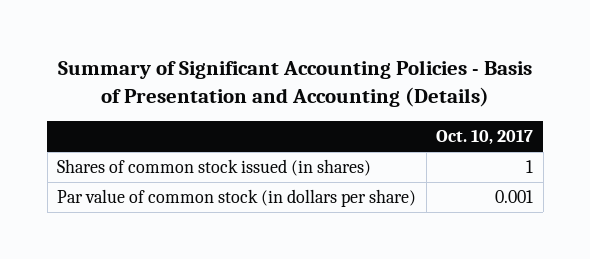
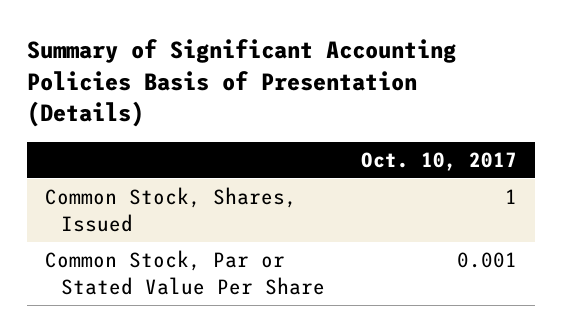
[58,59,533,107] Summary of Significant Accounting Policies - Basis of Presentation and Accounting (Details) -> [26,39,456,128] Summary of Significant Accounting Policies Basis of Presentation (Details)
[57,159,372,177] Shares of common stock issued (in shares) -> [44,187,297,232] Common Stock, Shares, Issued
[57,189,417,208] Par value of common stock (in dollars per share) -> [44,250,326,295] Common Stock, Par or Stated Value Per Share

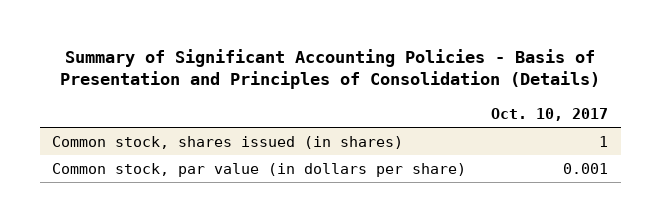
[26,39,456,128] Summary of Significant Accounting Policies Basis of Presentation (Details) -> [60,48,601,90] Summary of Significant Accounting Policies - Basis of Presentation and Principles of Consolidation (Details)
[44,187,297,232] Common Stock, Shares, Issued -> [52,136,404,150] Common stock, shares issued (in shares)
[44,250,326,295] Common Stock, Par or Stated Value Per Share -> [52,163,467,178] Common stock, par value (in dollars per share)

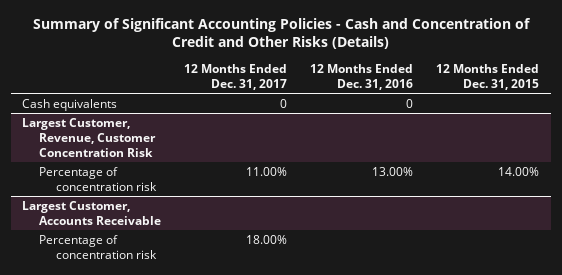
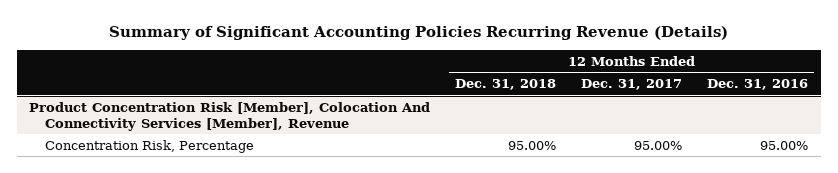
[32,17,531,50] Summary of Significant Accounting Policies - Cash and Concentration of Credit and Other Risks (Details) -> [108,26,728,41] Summary of Significant Accounting Policies Recurring Revenue (Details)
[436,63,540,90] 12 Months Ended Dec. 31, 2015 -> none
none -> [455,79,557,91] Dec. 31, 2018
[22,98,118,111] Cash equivalents -> none
[22,117,157,157] Largest Customer, Revenue, Customer Concentration Risk -> none
[22,200,162,225] Largest Customer, Accounts Receivable -> none
[39,234,158,259] Percentage of concentration risk -> none
none -> [29,101,431,131] Product Concentration Risk [Member], Colocation And Connectivity Services [Member], Revenue
[39,166,158,191] Percentage of concentration risk -> [45,139,255,153] Concentration Risk, Percentage
[246,166,288,176] 11.00% -> [634,140,683,150] 95.00%
[372,166,414,176] 13.00% -> [760,140,809,150] 95.00%

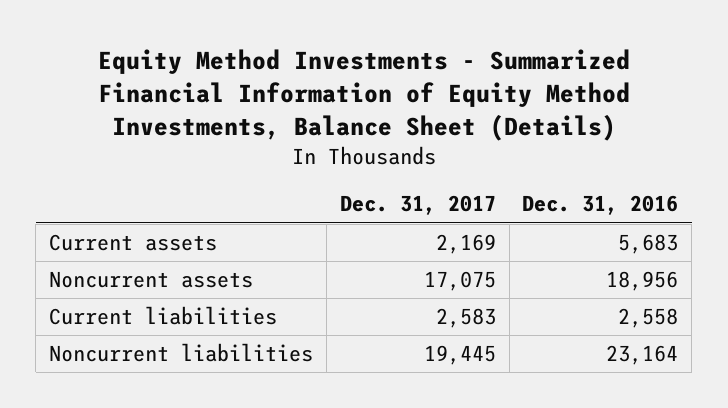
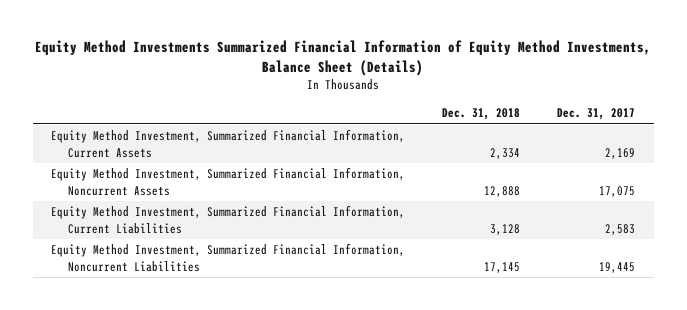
[97,48,630,142] Equity Method Investments - Summarized Financial Information of Equity Method Investments, Balance Sheet (Details) -> [35,40,652,77] Equity Method Investments Summarized Financial Information of Equity Method Investments, Balance Sheet (Details)
[522,195,679,216] Dec. 31, 2016 -> none
none -> [442,108,521,121] Dec. 31, 2018
[49,234,218,252] Current assets -> [51,129,406,158] Equity Method Investment, Summarized Financial Information, Current Assets
[49,271,254,289] Noncurrent assets -> [51,167,406,196] Equity Method Investment, Summarized Financial Information, Noncurrent Assets
[49,306,278,326] Current liabilities -> [51,205,406,234] Equity Method Investment, Summarized Financial Information, Current Liabilities
[49,343,314,363] Noncurrent liabilities -> [51,243,406,272] Equity Method Investment, Summarized Financial Information, Noncurrent Liabilities

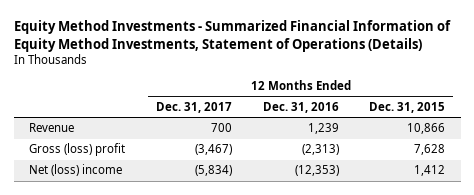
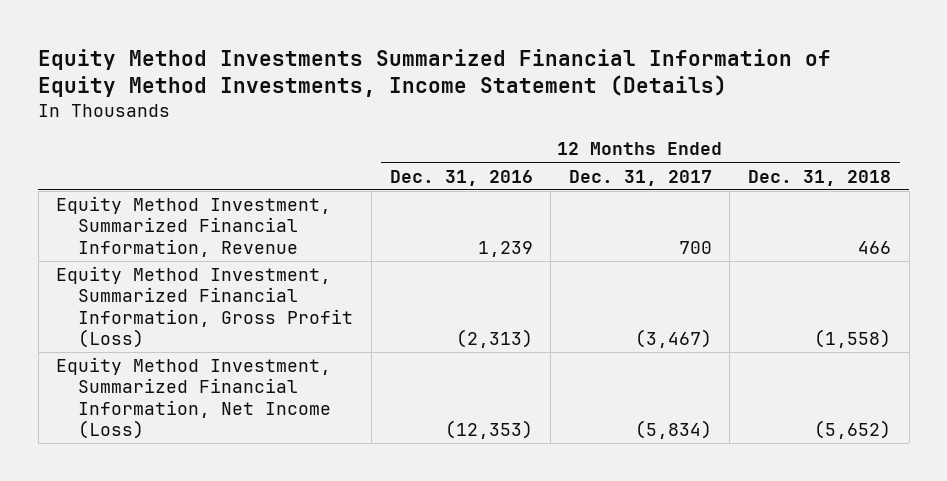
[13,20,451,53] Equity Method Investments - Summarized Financial Information of Equity Method Investments, Statement of Operations (Details) -> [38,48,832,98] Equity Method Investments Summarized Financial Information of Equity Method Investments, Income Statement (Details)
[369,101,446,113] Dec. 31, 2015 -> none
none -> [748,169,892,186] Dec. 31, 2018
[29,123,75,133] Revenue -> [56,196,332,257] Equity Method Investment, Summarized Financial Information, Revenue
[29,143,126,157] Gross (loss) profit -> [56,266,354,349] Equity Method Investment, Summarized Financial Information, Gross Profit (Loss)
[29,164,123,177] Net (loss) income -> [56,357,332,440] Equity Method Investment, Summarized Financial Information, Net Income (Loss)

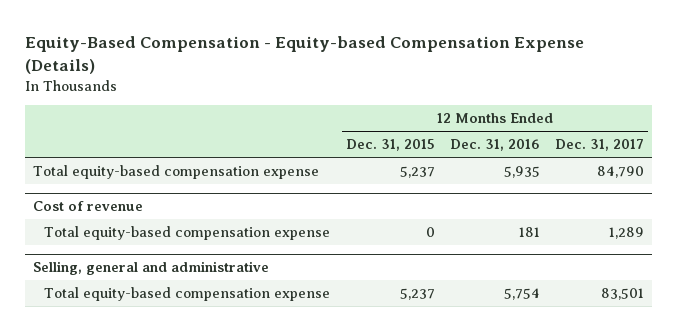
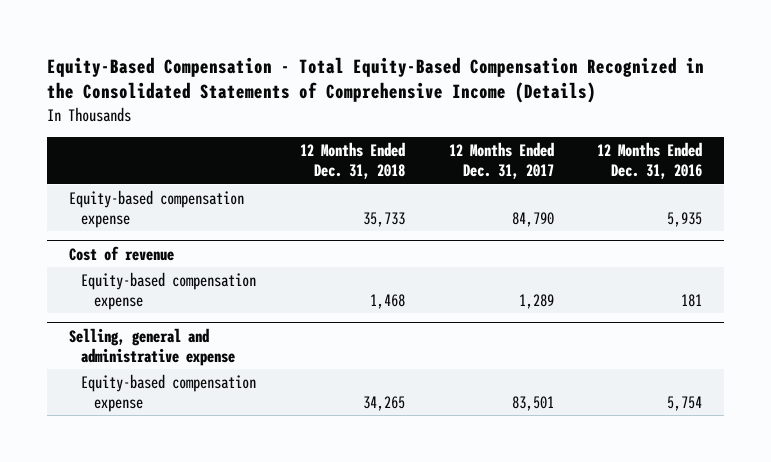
[25,35,585,74] Equity-Based Compensation - Equity-based Compensation Expense (Details) -> [46,56,704,104] Equity-Based Compensation - Total Equity-Based Compensation Recognized in the Consolidated Statements of Comprehensive Income (Details)
[345,139,435,152] Dec. 31, 2015 -> none
none -> [299,142,405,180] 12 Months Ended Dec. 31, 2018
[32,165,319,180] Total equity-based compensation expense -> [68,190,244,228] Equity-based compensation expense
[44,226,331,241] Total equity-based compensation expense -> [81,272,257,310] Equity-based compensation expense
[32,261,269,276] Selling, general and administrative -> [68,327,236,366] Selling, general and administrative expense
[44,287,331,302] Total equity-based compensation expense -> [81,374,257,412] Equity-based compensation expense

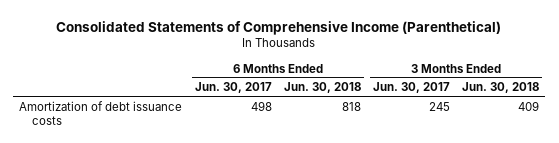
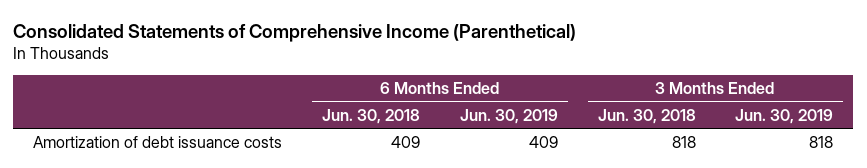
[194,82,272,94] Jun. 30, 2017 -> none
[373,82,451,94] Jun. 30, 2017 -> none
none -> [459,108,558,124] Jun. 30, 2019
none -> [735,108,834,124] Jun. 30, 2019
[341,101,361,111] 818 -> [391,135,421,148] 409
[518,100,540,111] 409 -> [671,135,696,148] 818

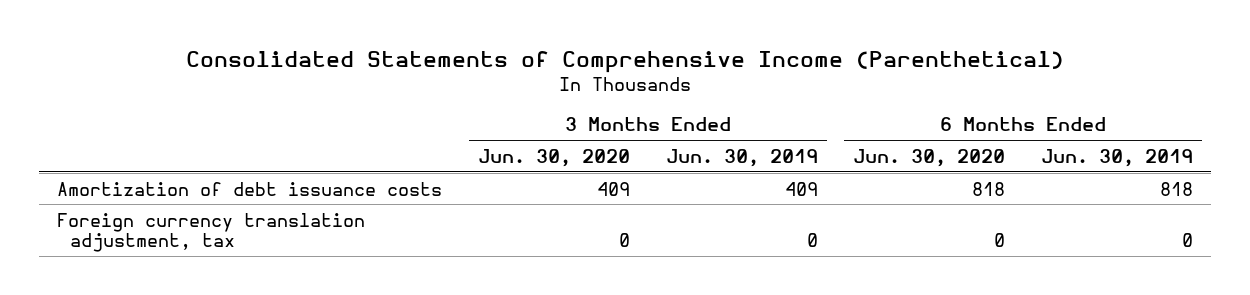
[322,108,421,124] Jun. 30, 2018 -> none
[597,108,696,124] Jun. 30, 2018 -> none
none -> [477,148,630,167] Jun. 30, 2020
none -> [853,148,1006,167] Jun. 30, 2020
[528,135,558,148] 409 -> [1160,181,1194,196] 818
[809,135,834,148] 818 -> [784,181,818,196] 409
none -> [56,212,365,253] Foreign currency translation adjustment, tax

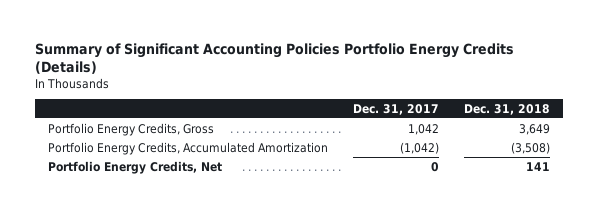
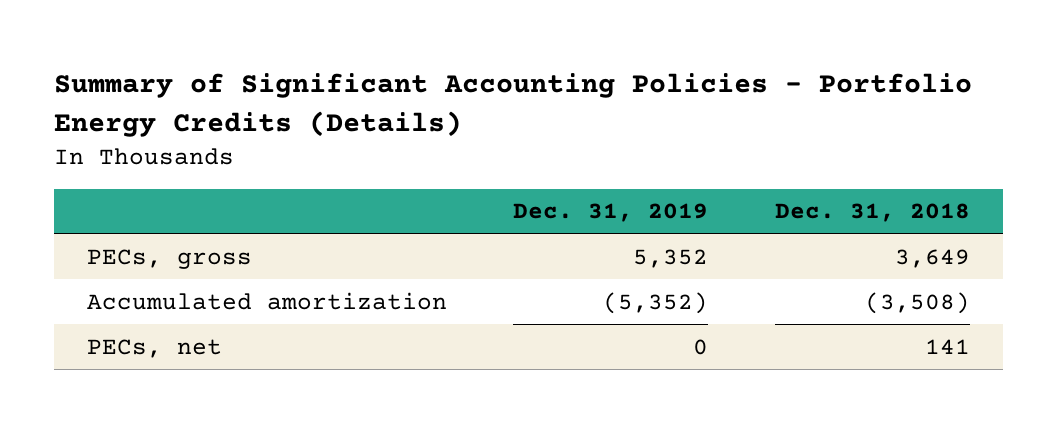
[35,42,515,74] Summary of Significant Accounting Policies Portfolio Energy Credits (Details) -> [54,73,973,137] Summary of Significant Accounting Policies - Portfolio Energy Credits (Details)
[353,103,440,115] Dec. 31, 2017 -> none
none -> [513,203,709,223] Dec. 31, 2019
[48,122,215,136] Portfolio Energy Credits, Gross -> [87,248,253,269] PECs, gross
[48,141,329,155] Portfolio Energy Credits, Accumulated Amortization -> [87,291,448,310] Accumulated amortization
[48,160,223,174] Portfolio Energy Credits, Net -> [87,338,223,358] PECs, net

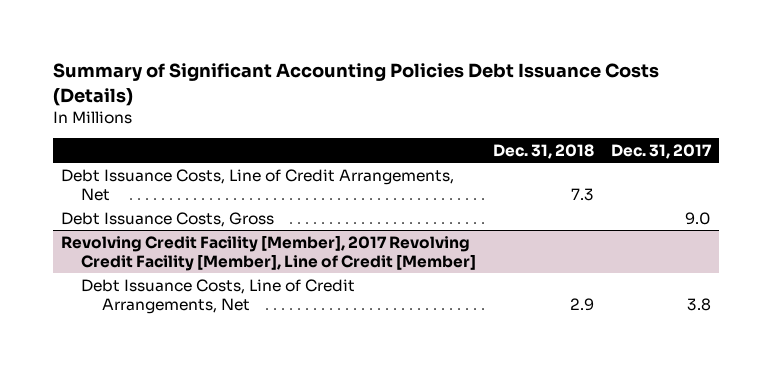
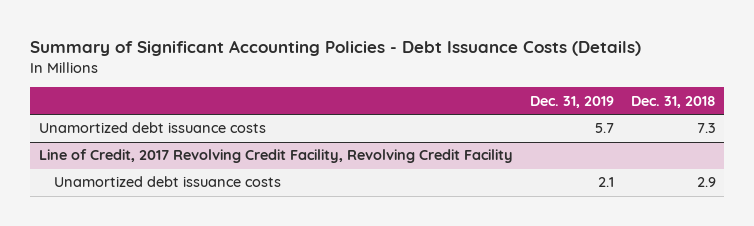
[52,63,659,106] Summary of Significant Accounting Policies Debt Issuance Costs (Details) -> [30,40,642,57] Summary of Significant Accounting Policies - Debt Issuance Costs (Details)
[610,144,712,160] Dec. 31, 2017 -> none
none -> [529,95,614,108] Dec. 31, 2019
[61,211,275,227] Debt Issuance Costs, Gross -> none
[61,168,455,202] Debt Issuance Costs, Line of Credit Arrangements, Net -> [38,122,266,134] Unamortized debt issuance costs
[61,234,477,272] Revolving Credit Facility [Member], 2017 Revolving Credit Facility [Member], Line of Credit [Member] -> [38,149,513,164] Line of Credit, 2017 Revolving Credit Facility, Revolving Credit Facility
[81,278,356,315] Debt Issuance Costs, Line of Credit Arrangements, Net -> [54,176,282,188] Unamortized debt issuance costs

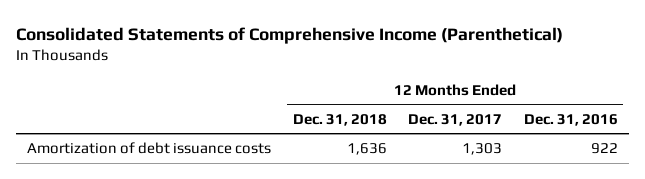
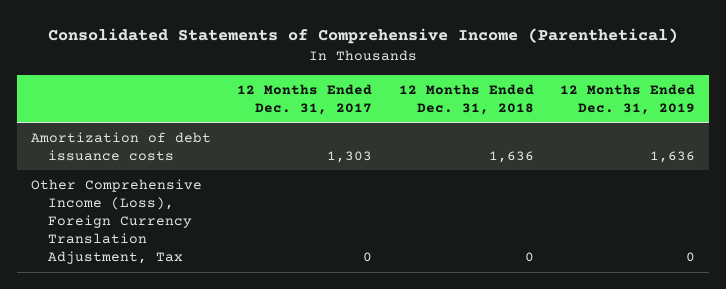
[523,113,618,126] Dec. 31, 2016 -> none
none -> [560,83,696,115] 12 Months Ended Dec. 31, 2019
none -> [30,178,202,265] Other Comprehensive Income (Loss), Foreign Currency Translation Adjustment, Tax

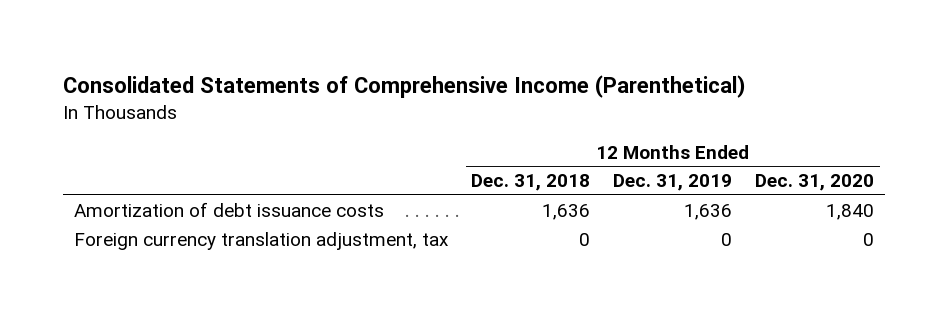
[237,83,373,115] 12 Months Ended Dec. 31, 2017 -> none
none -> [754,174,874,192] Dec. 31, 2020
[30,178,202,265] Other Comprehensive Income (Loss), Foreign Currency Translation Adjustment, Tax -> [74,232,450,251] Foreign currency translation adjustment, tax

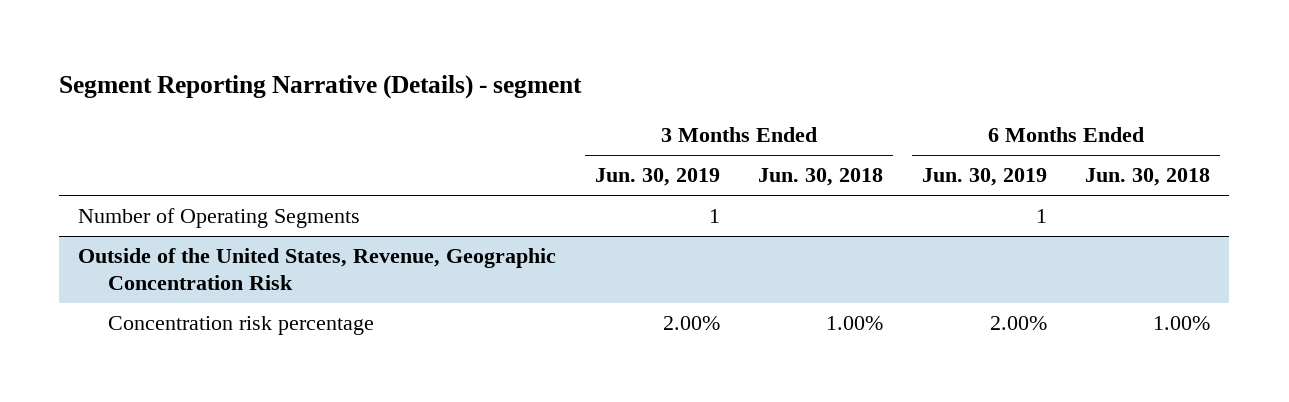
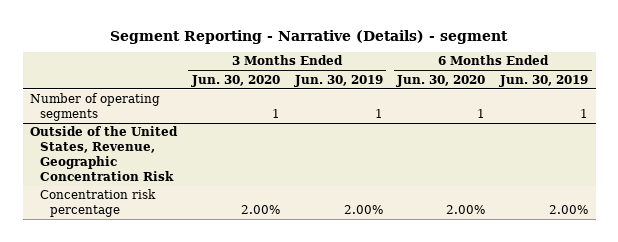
[59,75,583,100] Segment Reporting Narrative (Details) - segment -> [110,29,509,44] Segment Reporting - Narrative (Details) - segment
[758,168,884,187] Jun. 30, 2018 -> none
[1085,168,1211,187] Jun. 30, 2018 -> none
none -> [190,74,280,87] Jun. 30, 2020
none -> [396,74,486,87] Jun. 30, 2020
[78,208,361,229] Number of Operating Segments -> [30,93,161,122] Number of operating segments

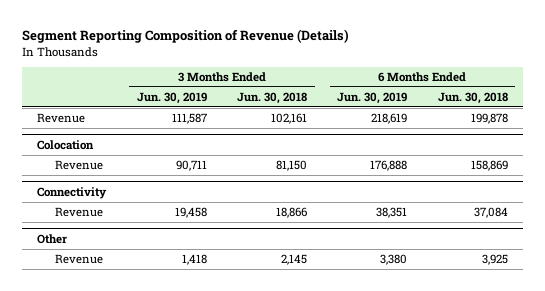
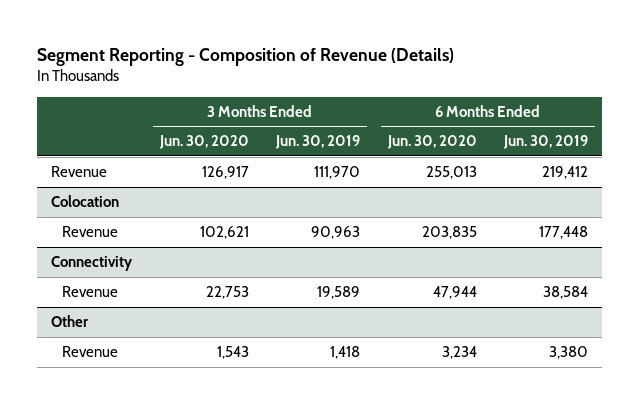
[22,29,350,44] Segment Reporting Composition of Revenue (Details) -> [37,47,455,66] Segment Reporting - Composition of Revenue (Details)
[236,92,307,105] Jun. 30, 2018 -> none
[437,92,508,105] Jun. 30, 2018 -> none
none -> [158,135,249,150] Jun. 30, 2020
none -> [386,135,477,150] Jun. 30, 2020
[171,113,207,125] 111,587 -> [314,166,361,180] 111,970
[371,113,408,125] 218,619 -> [542,166,589,180] 219,412
[175,160,207,172] 90,711 -> [311,226,361,240] 90,963
[370,160,408,172] 176,888 -> [539,226,589,240] 177,448
[174,207,207,219] 19,458 -> [317,286,361,300] 19,589
[376,207,408,219] 38,351 -> [543,286,589,300] 38,584

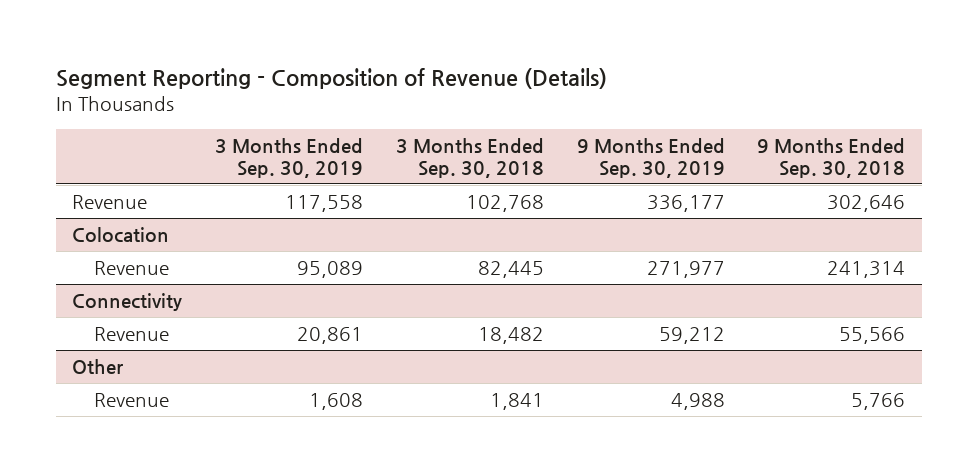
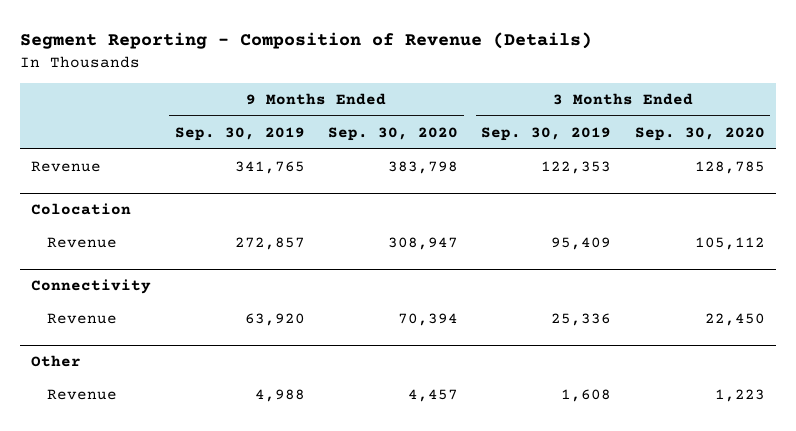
[395,137,544,178] 3 Months Ended Sep. 30, 2018 -> none
[757,137,906,178] 9 Months Ended Sep. 30, 2018 -> none
none -> [328,127,459,142] Sep. 30, 2020
none -> [634,127,765,142] Sep. 30, 2020
[285,195,364,213] 117,558 -> [541,161,612,175] 122,353
[646,195,725,213] 336,177 -> [234,161,305,175] 341,765
[297,261,364,279] 95,089 -> [551,237,612,251] 95,409
[646,261,725,279] 271,977 -> [234,237,305,251] 272,857
[297,327,364,345] 20,861 -> [551,313,612,327] 25,336
[658,327,725,345] 59,212 -> [244,313,305,327] 63,920

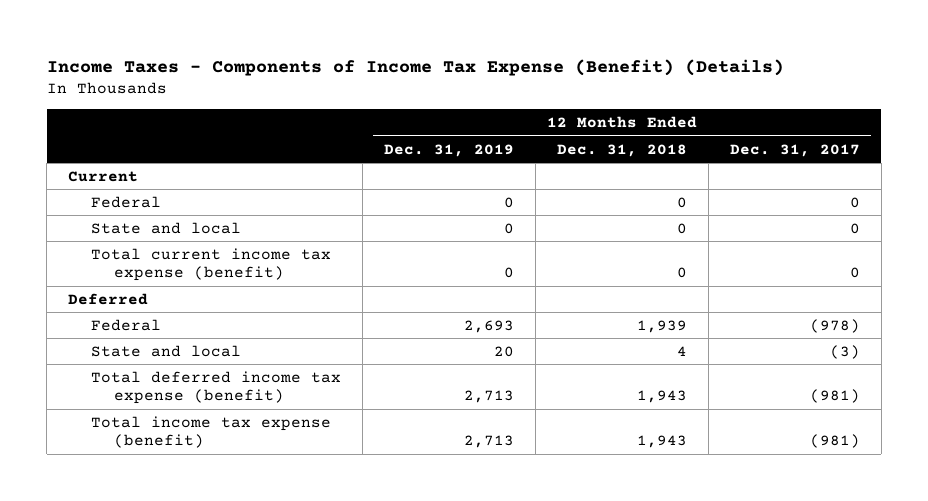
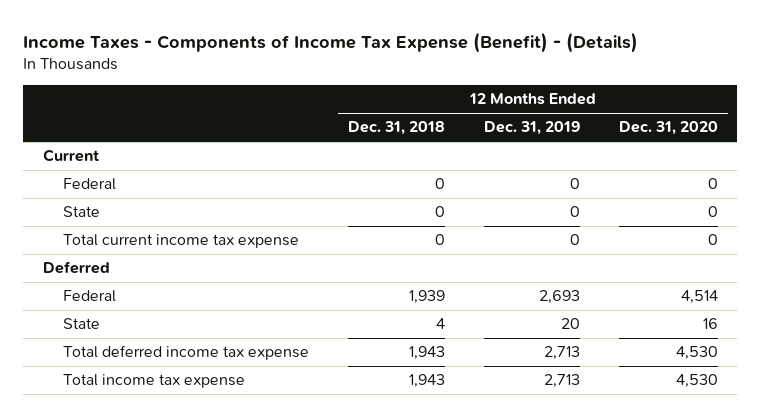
[46,58,784,76] Income Taxes - Components of Income Tax Expense (Benefit) (Details) -> [23,31,639,53] Income Taxes - Components of Income Tax Expense (Benefit) - (Details)
[730,143,861,157] Dec. 31, 2017 -> none
none -> [618,121,718,136] Dec. 31, 2020
[91,221,242,234] State and local -> [62,206,100,218] State
[91,247,332,282] Total current income tax expense (benefit) -> [62,234,299,249] Total current income tax expense
[91,344,242,357] State and local -> [62,318,100,330] State
[91,370,342,405] Total deferred income tax expense (benefit) -> [62,345,309,361] Total deferred income tax expense
[91,415,332,449] Total income tax expense (benefit) -> [62,374,245,389] Total income tax expense

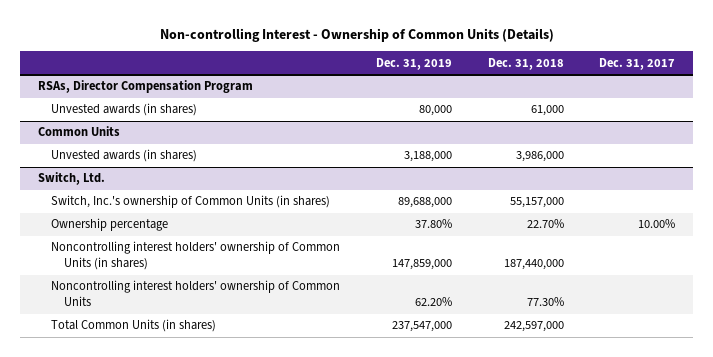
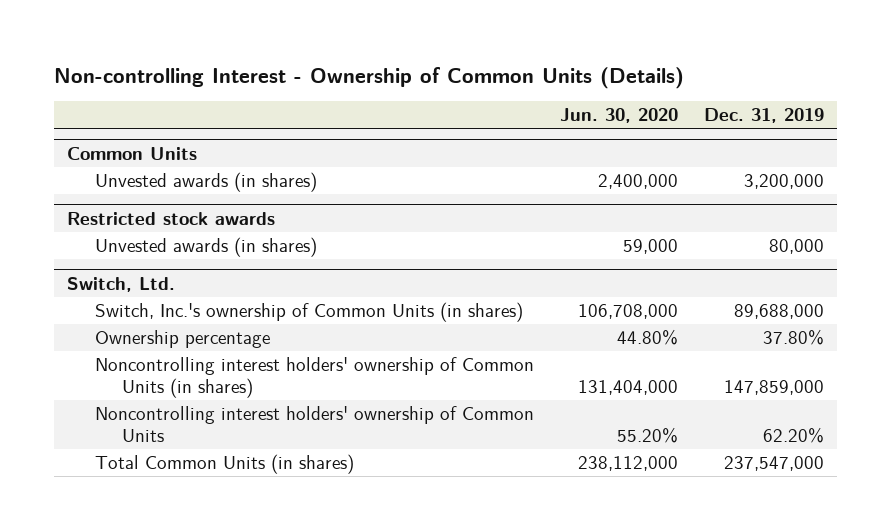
[487,57,564,70] Dec. 31, 2018 -> none
[599,57,676,70] Dec. 31, 2017 -> none
none -> [559,108,678,124] Jun. 30, 2020
[38,80,254,94] RSAs, Director Compensation Program -> none
[50,103,197,117] Unvested awards (in shares) -> none
[403,151,452,163] 3,188,000 -> [743,173,824,189] 3,200,000
none -> [67,211,276,225] Restricted stock awards
none -> [94,236,317,257] Unvested awards (in shares)

